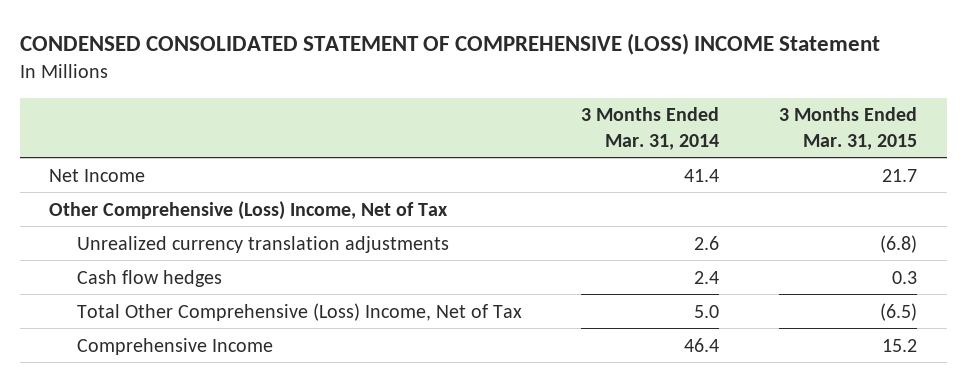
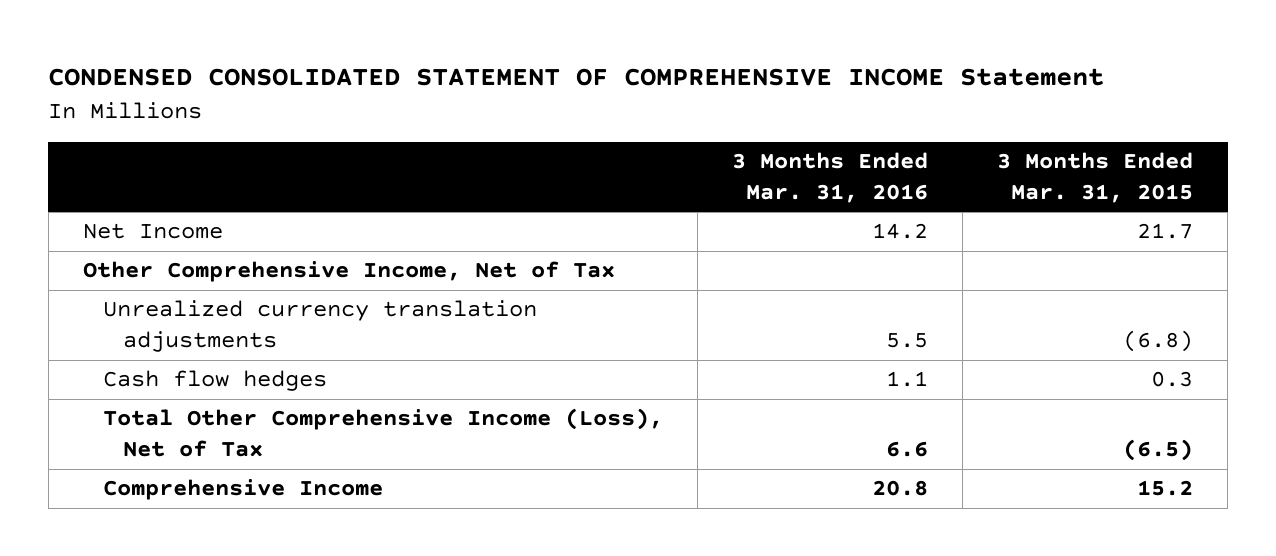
[19,32,880,55] CONDENSED CONSOLIDATED STATEMENT OF COMPREHENSIVE (LOSS) INCOME Statement -> [48,68,1105,87] CONDENSED CONSOLIDATED STATEMENT OF COMPREHENSIVE INCOME Statement
[581,107,720,150] 3 Months Ended Mar. 31, 2014 -> none
none -> [731,151,928,204] 3 Months Ended Mar. 31, 2016
[49,200,449,220] Other Comprehensive (Loss) Income, Net of Tax -> [82,261,615,283] Other Comprehensive Income, Net of Tax
[76,302,522,321] Total Other Comprehensive (Loss) Income, Net of Tax -> [102,408,663,458] Total Other Comprehensive Income (Loss), Net of Tax

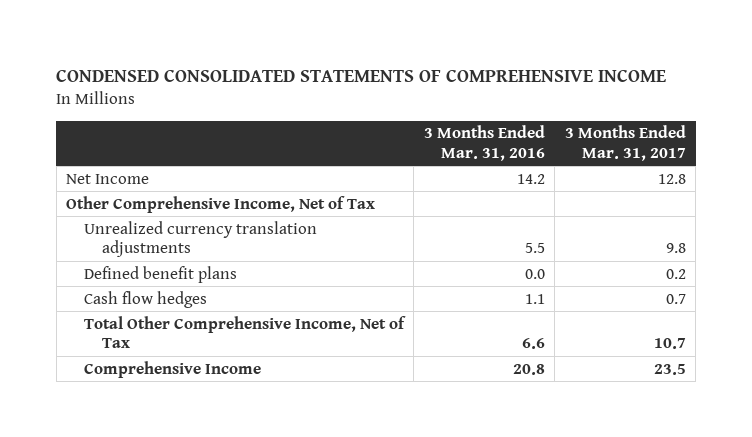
[48,68,1105,87] CONDENSED CONSOLIDATED STATEMENT OF COMPREHENSIVE INCOME Statement -> [56,68,667,82] CONDENSED CONSOLIDATED STATEMENTS OF COMPREHENSIVE INCOME
[996,151,1193,204] 3 Months Ended Mar. 31, 2015 -> none
none -> [564,125,686,161] 3 Months Ended Mar. 31, 2017
none -> [84,265,238,283] Defined benefit plans
[102,408,663,458] Total Other Comprehensive Income (Loss), Net of Tax -> [84,315,407,349] Total Other Comprehensive Income, Net of Tax

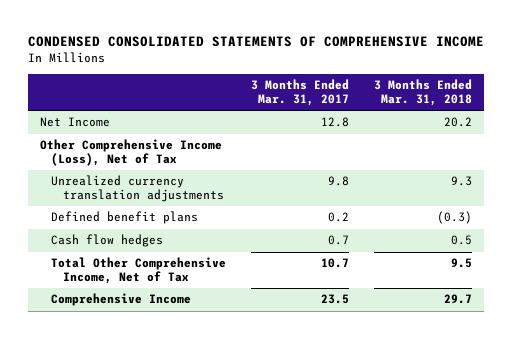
[423,125,545,161] 3 Months Ended Mar. 31, 2016 -> none
none -> [373,79,472,106] 3 Months Ended Mar. 31, 2018
[66,195,376,213] Other Comprehensive Income, Net of Tax -> [40,139,223,167] Other Comprehensive Income (Loss), Net of Tax

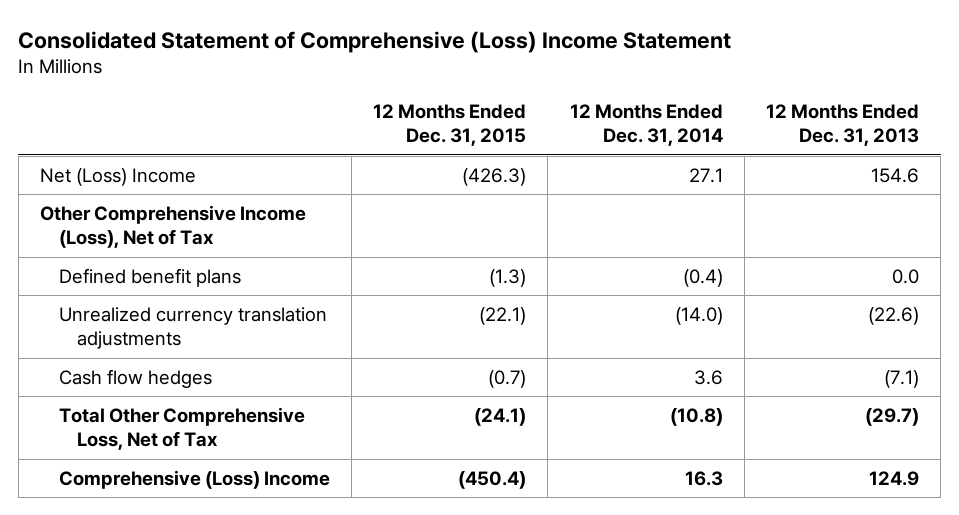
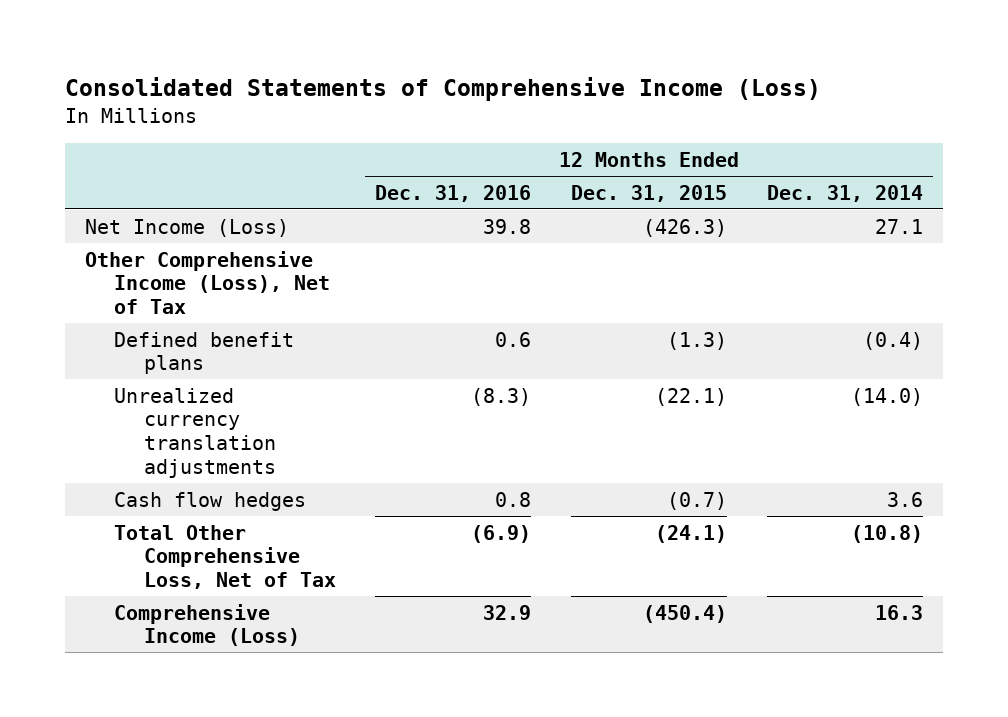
[18,30,732,53] Consolidated Statement of Comprehensive (Loss) Income Statement -> [64,77,821,102] Consolidated Statements of Comprehensive Income (Loss)
[766,103,920,147] 12 Months Ended Dec. 31, 2013 -> none
none -> [375,184,532,202] Dec. 31, 2016
[39,167,196,186] Net (Loss) Income -> [84,218,289,237] Net Income (Loss)
[58,469,330,489] Comprehensive (Loss) Income -> [114,603,300,647] Comprehensive Income (Loss)

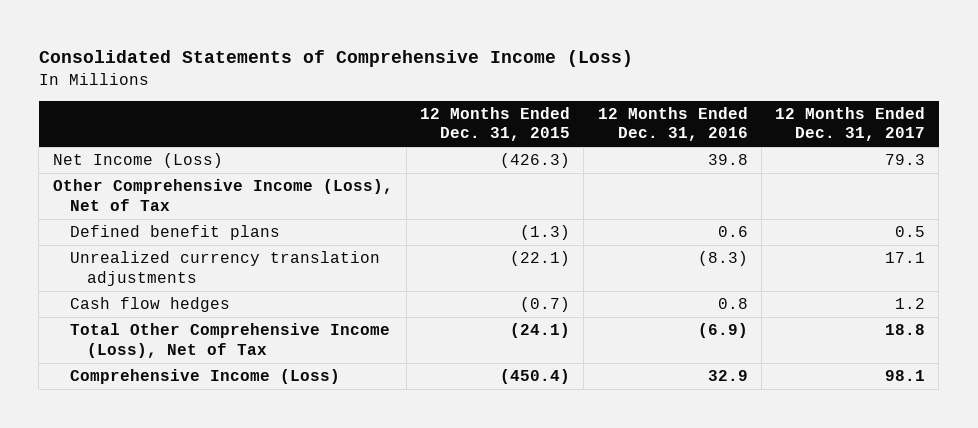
[767,184,924,202] Dec. 31, 2014 -> none
none -> [774,106,925,142] 12 Months Ended Dec. 31, 2017
[114,524,336,589] Total Other Comprehensive Loss, Net of Tax -> [69,323,390,358] Total Other Comprehensive Income (Loss), Net of Tax

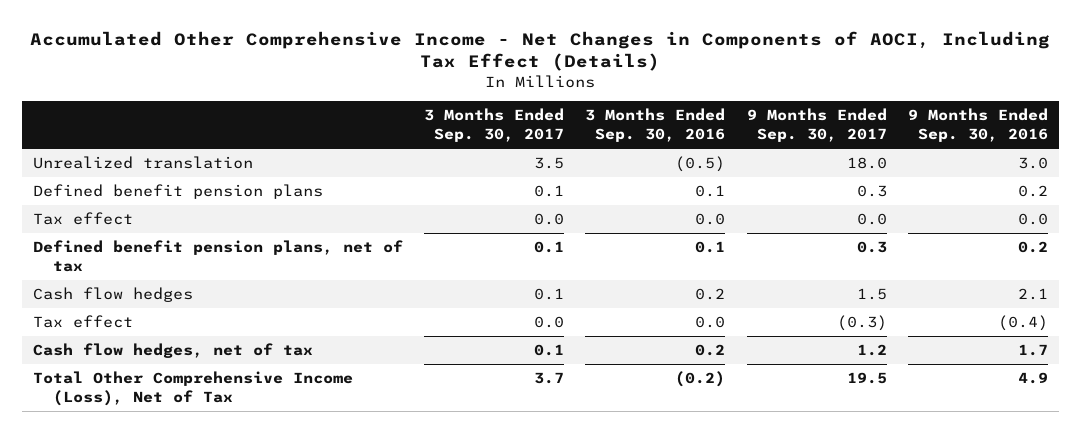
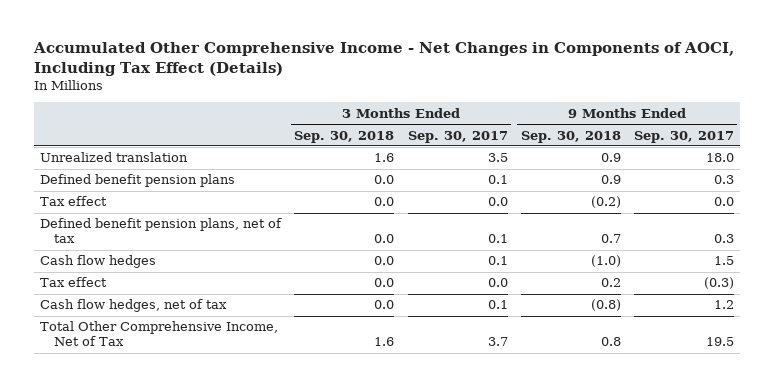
[585,108,726,143] 3 Months Ended Sep. 30, 2016 -> none
[907,108,1048,143] 9 Months Ended Sep. 30, 2016 -> none
none -> [294,130,395,143] Sep. 30, 2018
none -> [520,130,621,143] Sep. 30, 2018
[32,371,353,406] Total Other Comprehensive Income (Loss), Net of Tax -> [40,321,279,347] Total Other Comprehensive Income, Net of Tax

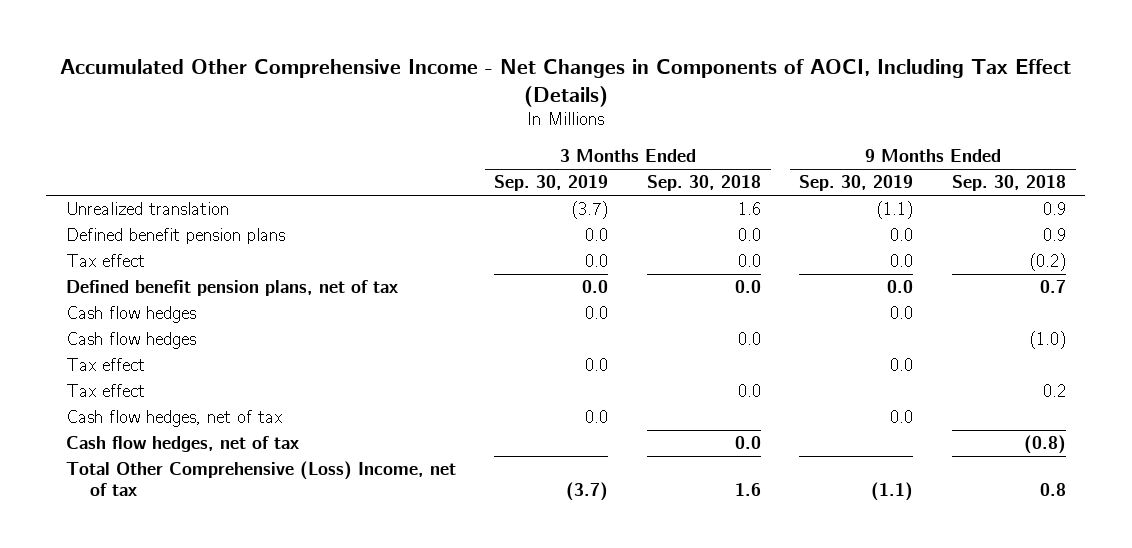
[407,130,508,143] Sep. 30, 2017 -> none
[633,130,734,143] Sep. 30, 2017 -> none
none -> [494,175,609,192] Sep. 30, 2019
none -> [799,175,914,192] Sep. 30, 2019
none -> [65,306,196,324] Cash flow hedges
none -> [65,358,145,372] Tax effect
none -> [65,410,282,428] Cash flow hedges, net of tax
[40,321,279,347] Total Other Comprehensive Income, Net of Tax -> [65,461,456,496] Total Other Comprehensive (Loss) Income, net of tax

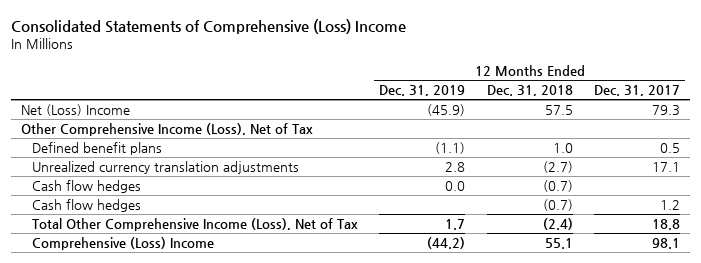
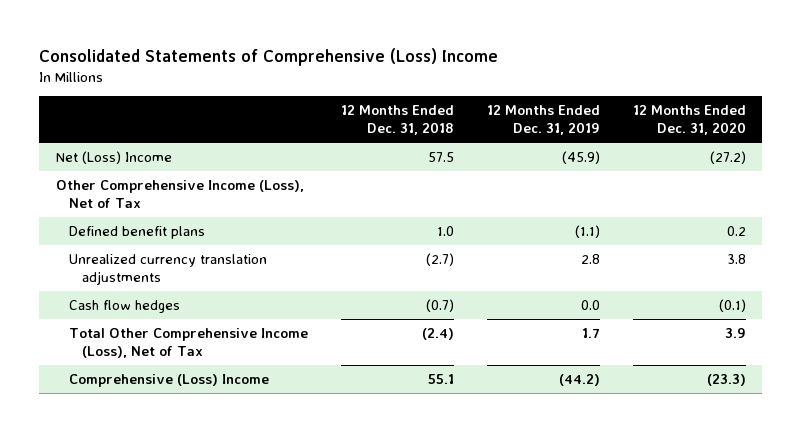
[593,85,680,97] Dec. 31, 2017 -> none
none -> [632,105,746,136] 12 Months Ended Dec. 31, 2020
[32,199,142,213] Cash flow hedges -> none

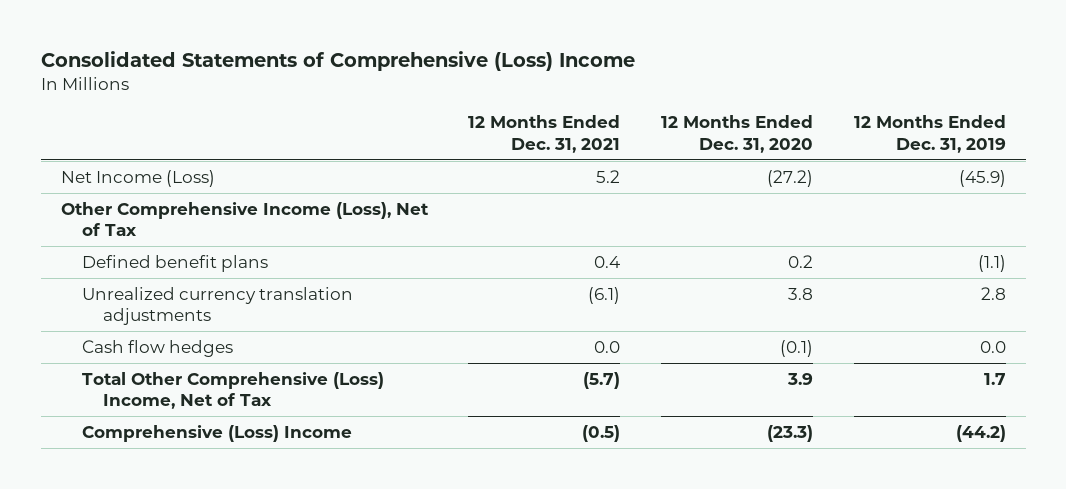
[340,105,454,136] 12 Months Ended Dec. 31, 2018 -> none
none -> [468,115,621,153] 12 Months Ended Dec. 31, 2021
[55,150,172,164] Net (Loss) Income -> [60,169,215,187] Net Income (Loss)
[68,327,308,359] Total Other Comprehensive Income (Loss), Net of Tax -> [81,371,384,410] Total Other Comprehensive (Loss) Income, Net of Tax

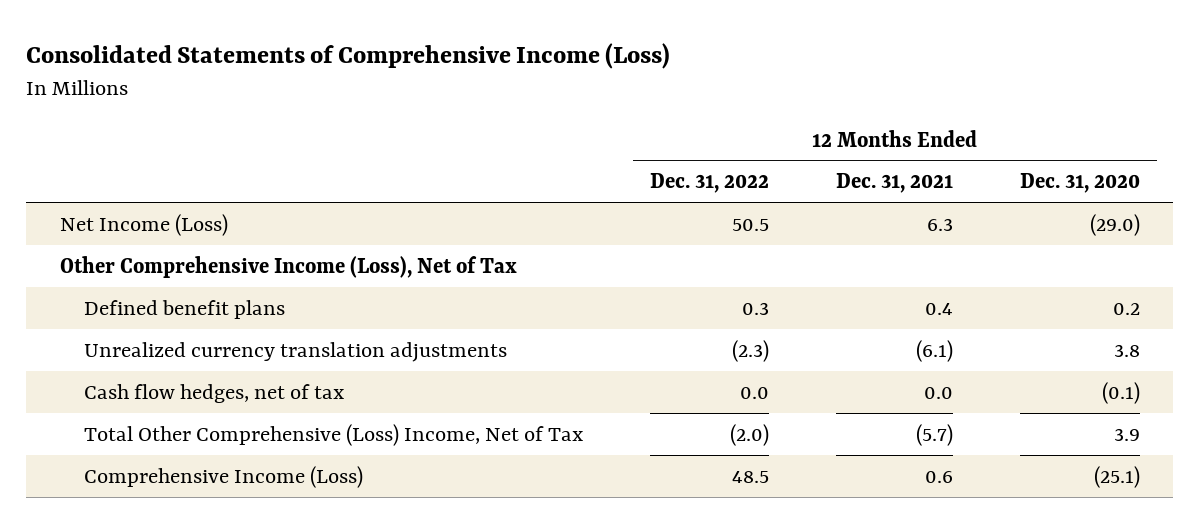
[40,50,635,71] Consolidated Statements of Comprehensive (Loss) Income -> [26,43,671,70] Consolidated Statements of Comprehensive Income (Loss)
[853,115,1006,153] 12 Months Ended Dec. 31, 2019 -> none
none -> [649,173,769,194] Dec. 31, 2022
[596,169,621,183] 5.2 -> [926,217,953,231] 6.3
[767,169,814,187] (27.2) -> [1089,213,1140,236] (29.0)
[81,339,233,357] Cash flow hedges -> [83,383,344,403] Cash flow hedges, net of tax
[81,424,352,442] Comprehensive (Loss) Income -> [83,465,363,488] Comprehensive Income (Loss)
[582,424,621,442] (0.5) -> [924,470,953,483] 0.6
[767,424,814,442] (23.3) -> [1093,465,1140,488] (25.1)

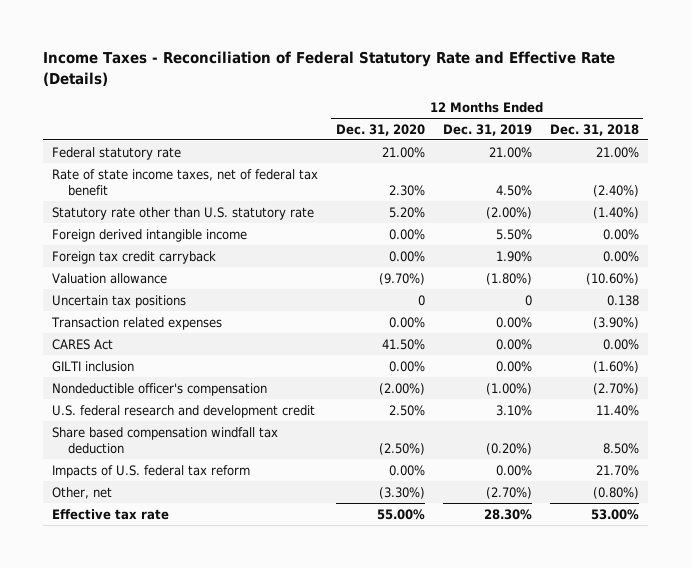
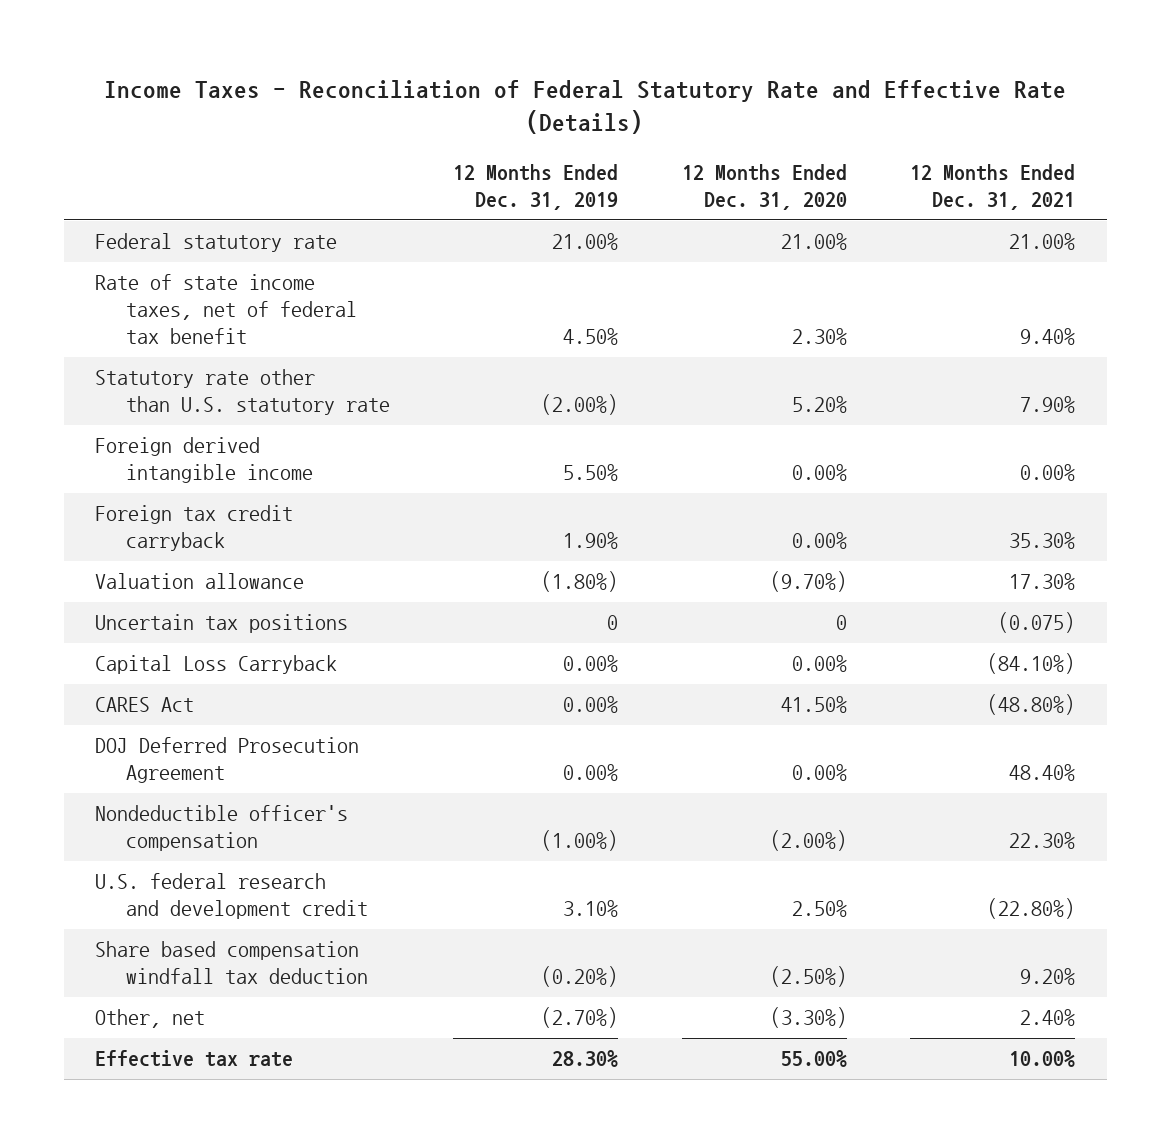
[549,123,639,136] Dec. 31, 2018 -> none
none -> [910,163,1076,210] 12 Months Ended Dec. 31, 2021
[50,316,222,330] Transaction related expenses -> none
none -> [95,655,338,675] Capital Loss Carryback
[51,360,134,372] GILTI inclusion -> none
none -> [95,737,360,784] DOJ Deferred Prosecution Agreement
[51,464,250,478] Impacts of U.S. federal tax reform -> none

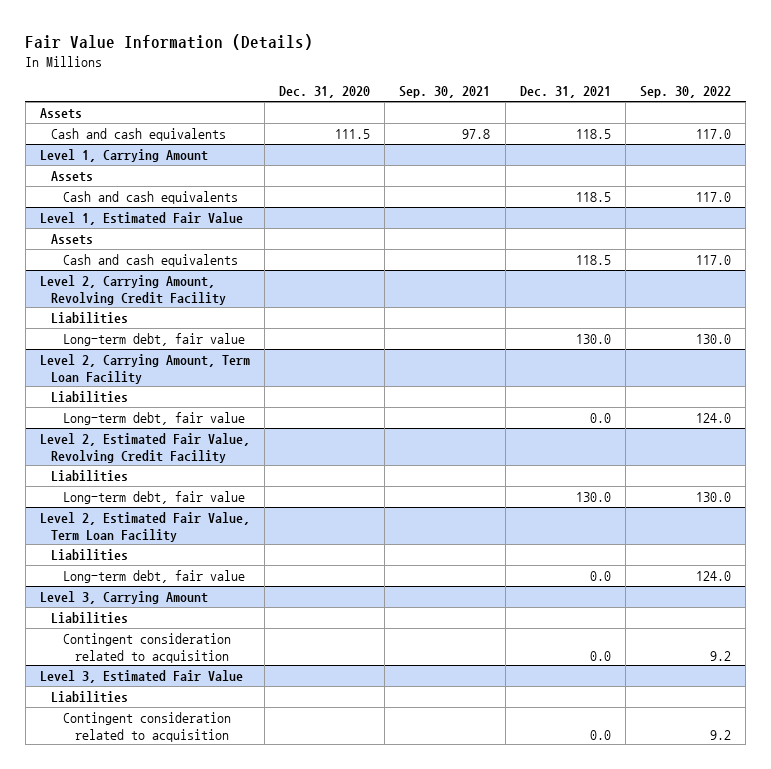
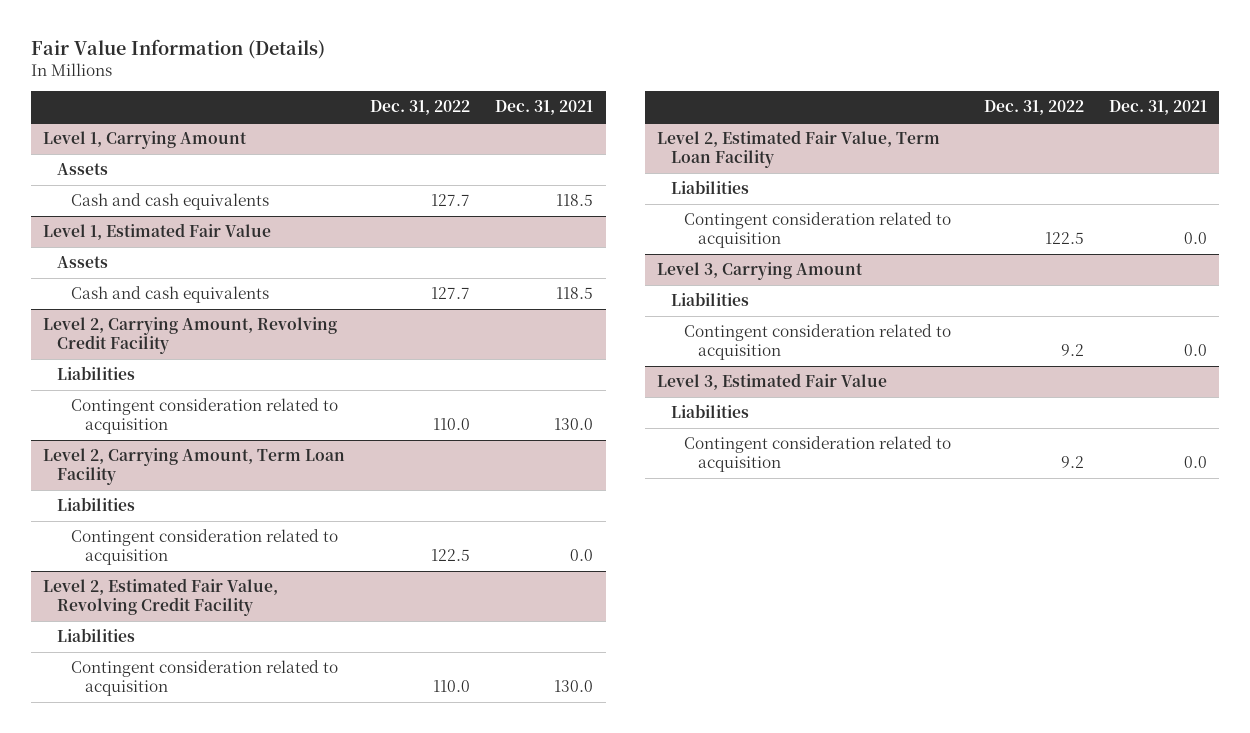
[279,86,371,99] Dec. 31, 2020 -> none
[399,86,491,99] Sep. 30, 2021 -> none
[640,86,732,99] Sep. 30, 2022 -> none
none -> [370,100,471,116] Dec. 31, 2022
[39,107,82,119] Assets -> none
[51,127,227,141] Cash and cash equivalents -> none
[62,332,245,346] Long-term debt, fair value -> [70,397,338,435] Contingent consideration related to acquisition
[62,411,245,425] Long-term debt, fair value -> [70,528,338,566] Contingent consideration related to acquisition
[62,490,245,504] Long-term debt, fair value -> [70,659,338,697] Contingent consideration related to acquisition
[62,569,245,583] Long-term debt, fair value -> [684,211,952,249] Contingent consideration related to acquisition

